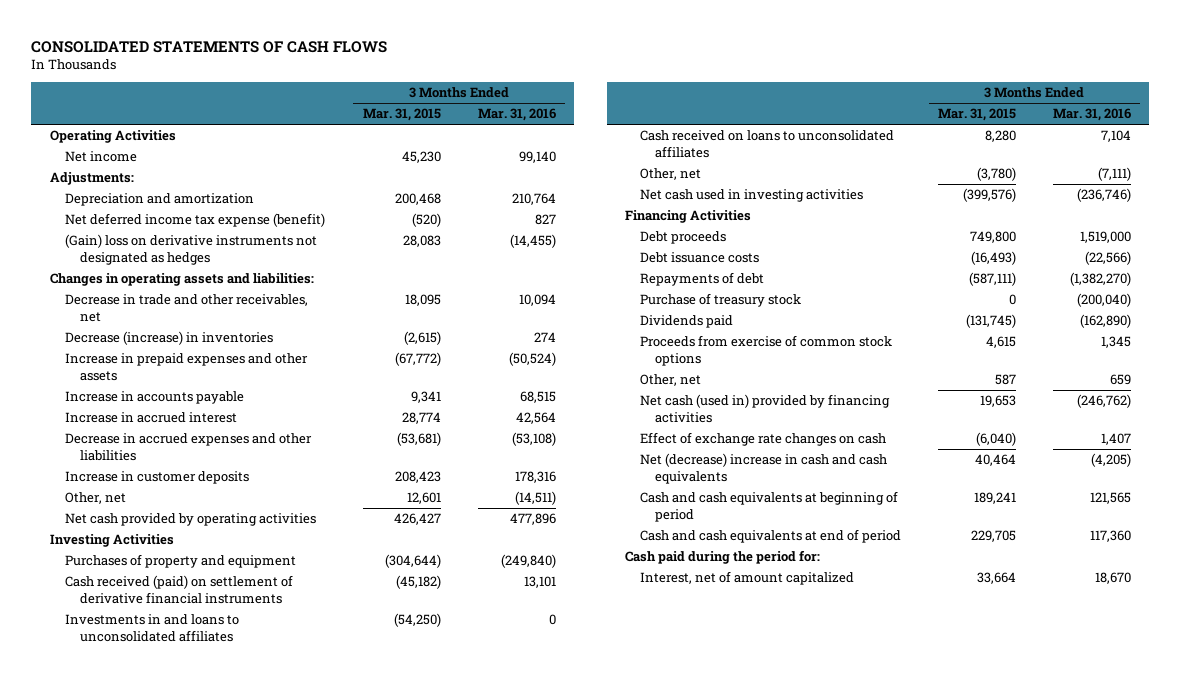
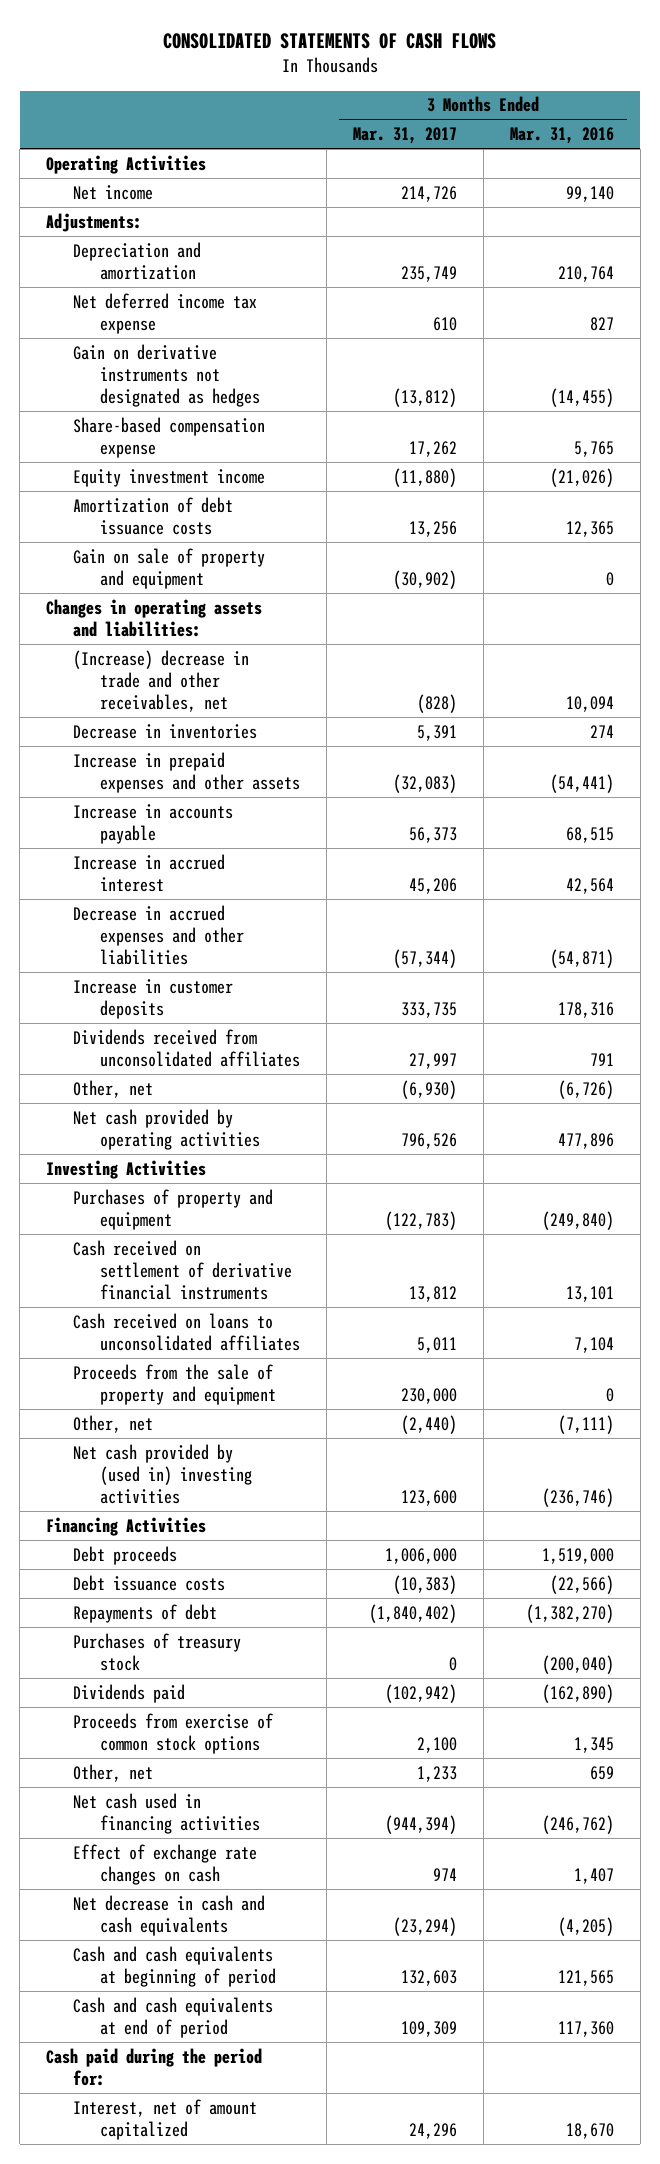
[362,108,441,122] Mar. 31, 2015 -> none
none -> [352,127,457,145] Mar. 31, 2017
[64,213,325,228] Net deferred income tax expense (benefit) -> [72,292,257,334] Net deferred income tax expense
[64,234,317,265] (Gain) loss on derivative instruments not designated as hedges -> [72,343,260,407] Gain on derivative instruments not designated as hedges
none -> [72,416,265,458] Share-based compensation expense
none -> [72,468,265,487] Equity investment income
none -> [72,496,233,535] Amortization of debt issuance costs
none -> [72,547,265,589] Gain on sale of property and equipment
[64,294,308,322] Decrease in trade and other receivables, net -> [72,649,249,712] (Increase) decrease in trade and other receivables, net
[64,331,273,346] Decrease (increase) in inventories -> [72,723,257,739] Decrease in inventories
[508,352,556,367] (50,524) -> [549,773,614,793] (54,441)
[511,432,556,447] (53,108) -> [549,948,614,968] (54,871)
none -> [72,1028,300,1067] Dividends received from unconsolidated affiliates
[514,491,556,506] (14,511) -> [557,1079,614,1099] (6,726)
[64,614,239,642] Investments in and loans to unconsolidated affiliates -> none
[64,575,293,604] Cash received (paid) on settlement of derivative financial instruments -> [72,1239,292,1300] Cash received on settlement of derivative financial instruments
none -> [72,1363,276,1405] Proceeds from the sale of property and equipment
[639,189,863,203] Net cash used in investing activities -> [72,1443,252,1504] Net cash provided by (used in) investing activities
[639,293,801,308] Purchase of treasury stock -> [72,1632,241,1671] Purchases of treasury stock
[639,394,890,423] Net cash (used in) provided by financing activities -> [72,1792,260,1834] Net cash used in financing activities
[639,453,887,484] Net (decrease) increase in cash and cash equivalents -> [72,1894,265,1936] Net decrease in cash and cash equivalents

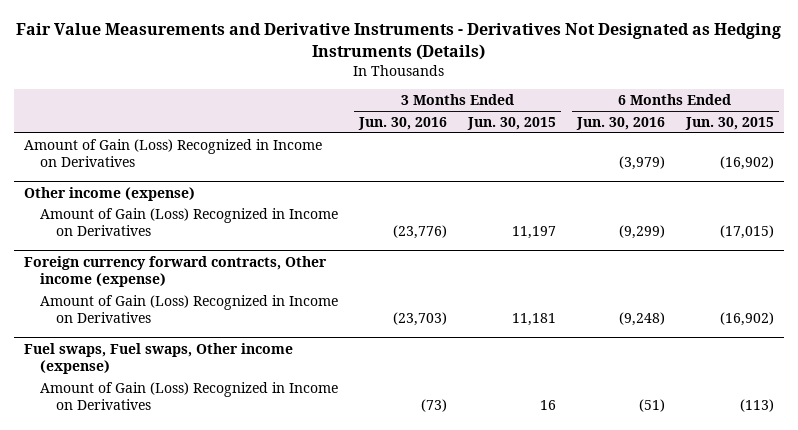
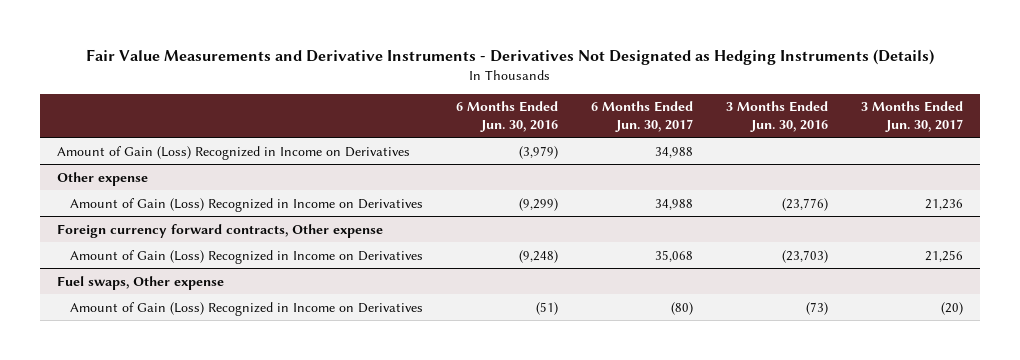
[466,117,556,131] Jun. 30, 2015 -> none
[684,117,774,131] Jun. 30, 2015 -> none
none -> [591,101,694,132] 6 Months Ended Jun. 30, 2017
none -> [861,101,964,132] 3 Months Ended Jun. 30, 2017
[24,186,196,201] Other income (expense) -> [56,171,148,186] Other expense
[24,255,328,287] Foreign currency forward contracts, Other income (expense) -> [56,223,383,238] Foreign currency forward contracts, Other expense
[24,342,294,374] Fuel swaps, Fuel swaps, Other income (expense) -> [56,275,224,290] Fuel swaps, Other expense

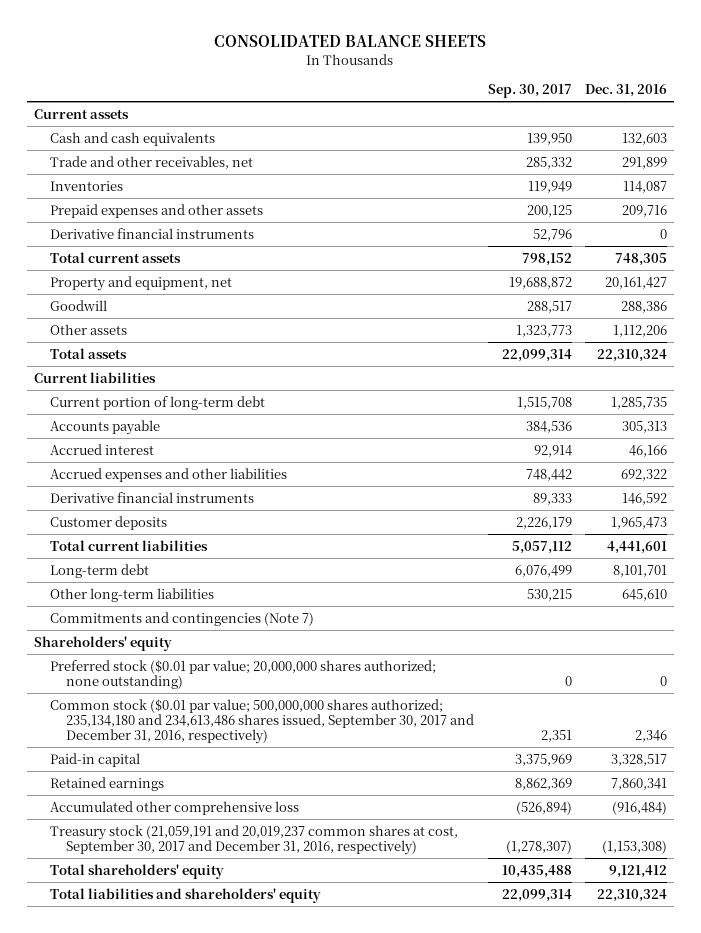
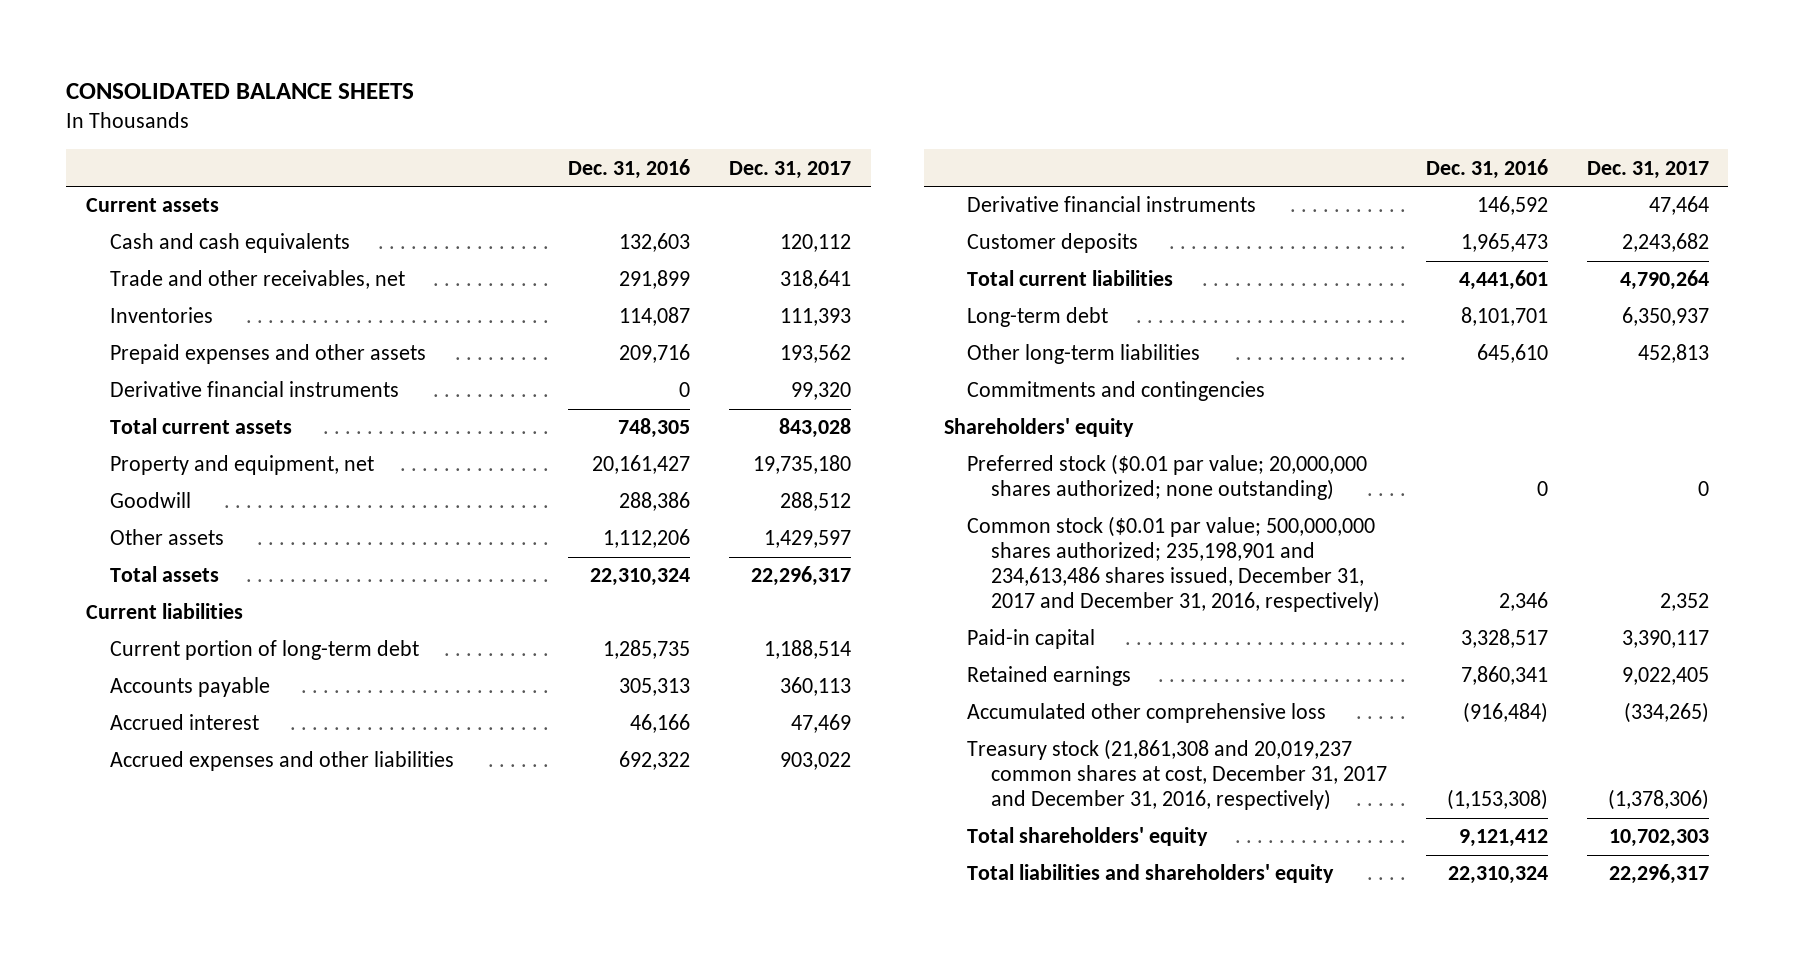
[487,84,572,99] Sep. 30, 2017 -> none
none -> [729,160,852,179] Dec. 31, 2017
[49,611,314,626] Commitments and contingencies (Note 7) -> [967,381,1266,402] Commitments and contingencies
[49,698,475,745] Common stock ($0.01 par value; 500,000,000 shares authorized; 235,134,180 and 234,613,486 shares issued, September 30, 2017 and December 31, 2016, respectively) -> [967,516,1380,613] Common stock ($0.01 par value; 500,000,000 shares authorized; 235,198,901 and 234,613,486 shares issued, December 31, 2017 and December 31, 2016, respectively)
[49,824,458,855] Treasury stock (21,059,191 and 20,019,237 common shares at cost, September 30, 2017 and December 31, 2016, respectively) -> [967,739,1387,811] Treasury stock (21,861,308 and 20,019,237 common shares at cost, December 31, 2017 and December 31, 2016, respectively)

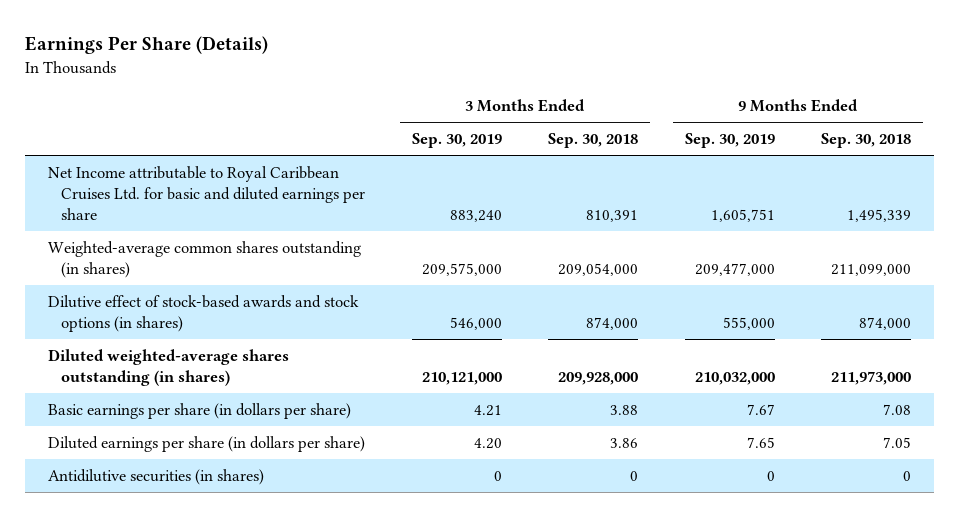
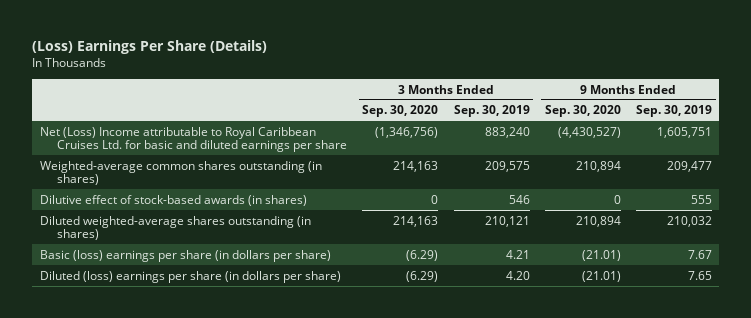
[24,36,268,55] Earnings Per Share (Details) -> [31,39,267,54] (Loss) Earnings Per Share (Details)
[548,133,639,149] Sep. 30, 2018 -> none
[821,133,912,149] Sep. 30, 2018 -> none
none -> [362,105,439,118] Sep. 30, 2020
none -> [544,105,621,118] Sep. 30, 2020
[47,468,264,485] Antidilutive securities (in shares) -> none
[47,165,366,220] Net Income attributable to Royal Caribbean Cruises Ltd. for basic and diluted earnings per share -> [39,126,348,153] Net (Loss) Income attributable to Royal Caribbean Cruises Ltd. for basic and diluted earnings per share
[421,262,502,276] 209,575,000 -> [484,160,530,172] 209,575
[694,262,775,276] 209,477,000 -> [666,160,712,172] 209,477
[47,294,359,332] Dilutive effect of stock-based awards and stock options (in shares) -> [39,194,307,206] Dilutive effect of stock-based awards (in shares)
[449,316,502,330] 546,000 -> [508,194,530,204] 546
[722,316,775,330] 555,000 -> [690,194,712,204] 555
[421,371,502,385] 210,121,000 -> [484,215,530,227] 210,121
[694,371,775,385] 210,032,000 -> [666,215,712,227] 210,032
[47,402,351,419] Basic earnings per share (in dollars per share) -> [39,249,331,262] Basic (loss) earnings per share (in dollars per share)
[47,435,365,452] Diluted earnings per share (in dollars per share) -> [39,270,341,283] Diluted (loss) earnings per share (in dollars per share)

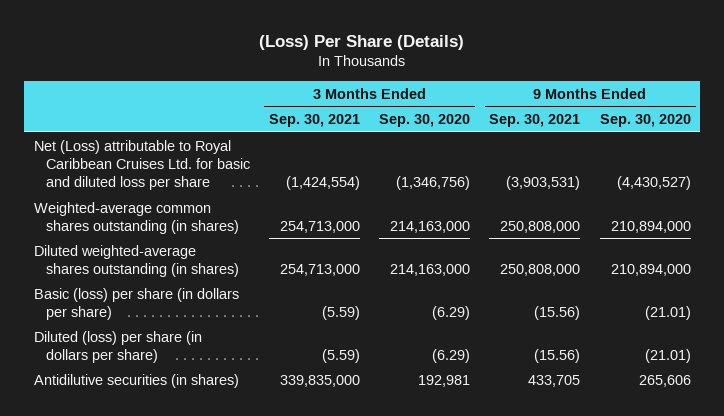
[31,39,267,54] (Loss) Earnings Per Share (Details) -> [259,34,465,50] (Loss) Per Share (Details)
[453,105,530,118] Sep. 30, 2019 -> none
[635,105,712,118] Sep. 30, 2019 -> none
none -> [268,113,360,127] Sep. 30, 2021
none -> [489,113,581,127] Sep. 30, 2021
[39,194,307,206] Dilutive effect of stock-based awards (in shares) -> none
[39,126,348,153] Net (Loss) Income attributable to Royal Caribbean Cruises Ltd. for basic and diluted earnings per share -> [33,139,250,190] Net (Loss) attributable to Royal Caribbean Cruises Ltd. for basic and diluted loss per share
[393,160,439,172] 214,163 -> [390,220,471,233] 214,163,000
[575,160,621,172] 210,894 -> [610,220,691,233] 210,894,000
[393,215,439,227] 214,163 -> [390,263,471,276] 214,163,000
[575,215,621,227] 210,894 -> [610,263,691,276] 210,894,000
[39,249,331,262] Basic (loss) earnings per share (in dollars per share) -> [33,287,239,320] Basic (loss) per share (in dollars per share)
[39,270,341,283] Diluted (loss) earnings per share (in dollars per share) -> [33,330,202,363] Diluted (loss) per share (in dollars per share)
none -> [33,373,239,388] Antidilutive securities (in shares)

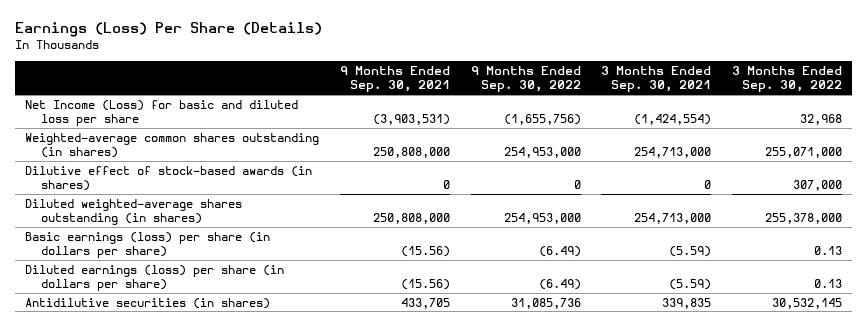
[259,34,465,50] (Loss) Per Share (Details) -> [14,22,322,38] Earnings (Loss) Per Share (Details)
[379,113,471,127] Sep. 30, 2020 -> none
[599,113,691,127] Sep. 30, 2020 -> none
none -> [470,65,581,93] 9 Months Ended Sep. 30, 2022
none -> [732,65,843,93] 3 Months Ended Sep. 30, 2022
[33,139,250,190] Net (Loss) attributable to Royal Caribbean Cruises Ltd. for basic and diluted loss per share -> [25,99,299,127] Net Income (Loss) for basic and diluted loss per share
none -> [25,165,313,192] Dilutive effect of stock-based awards (in shares)
[33,287,239,320] Basic (loss) per share (in dollars per share) -> [25,231,271,259] Basic earnings (loss) per share (in dollars per share)
[33,330,202,363] Diluted (loss) per share (in dollars per share) -> [25,264,285,292] Diluted earnings (loss) per share (in dollars per share)
[279,374,360,387] 339,835,000 -> [662,297,712,309] 339,835

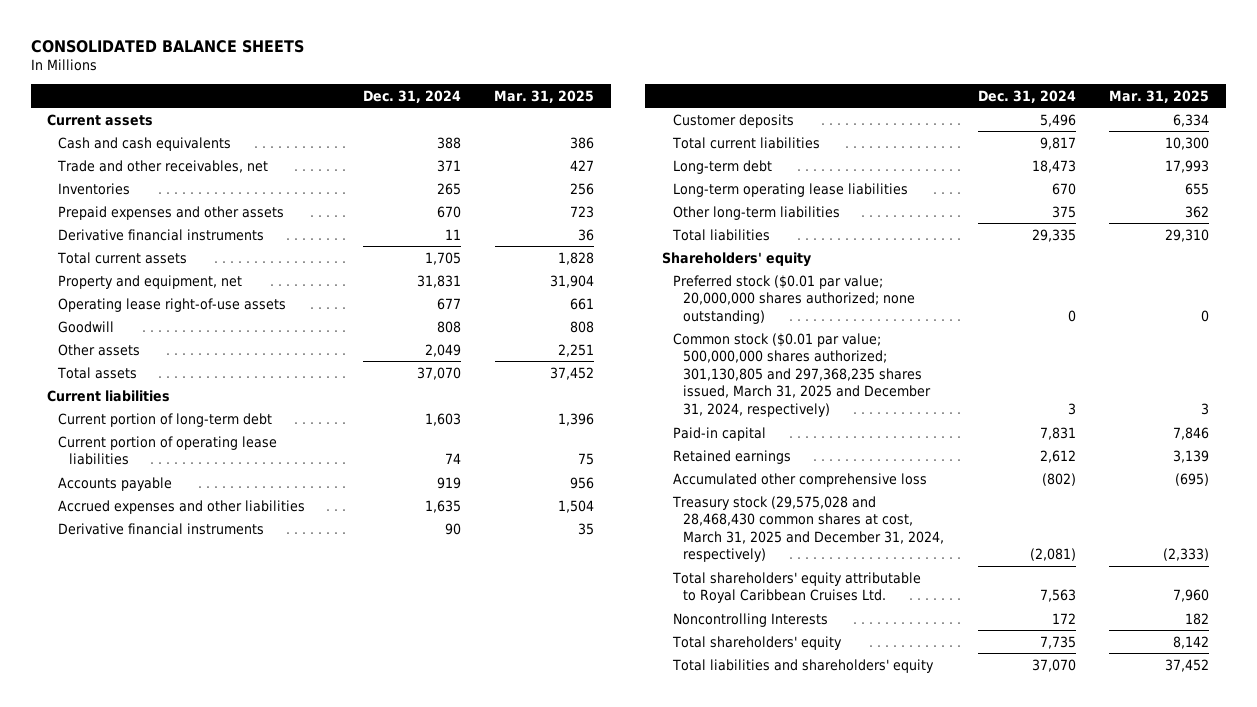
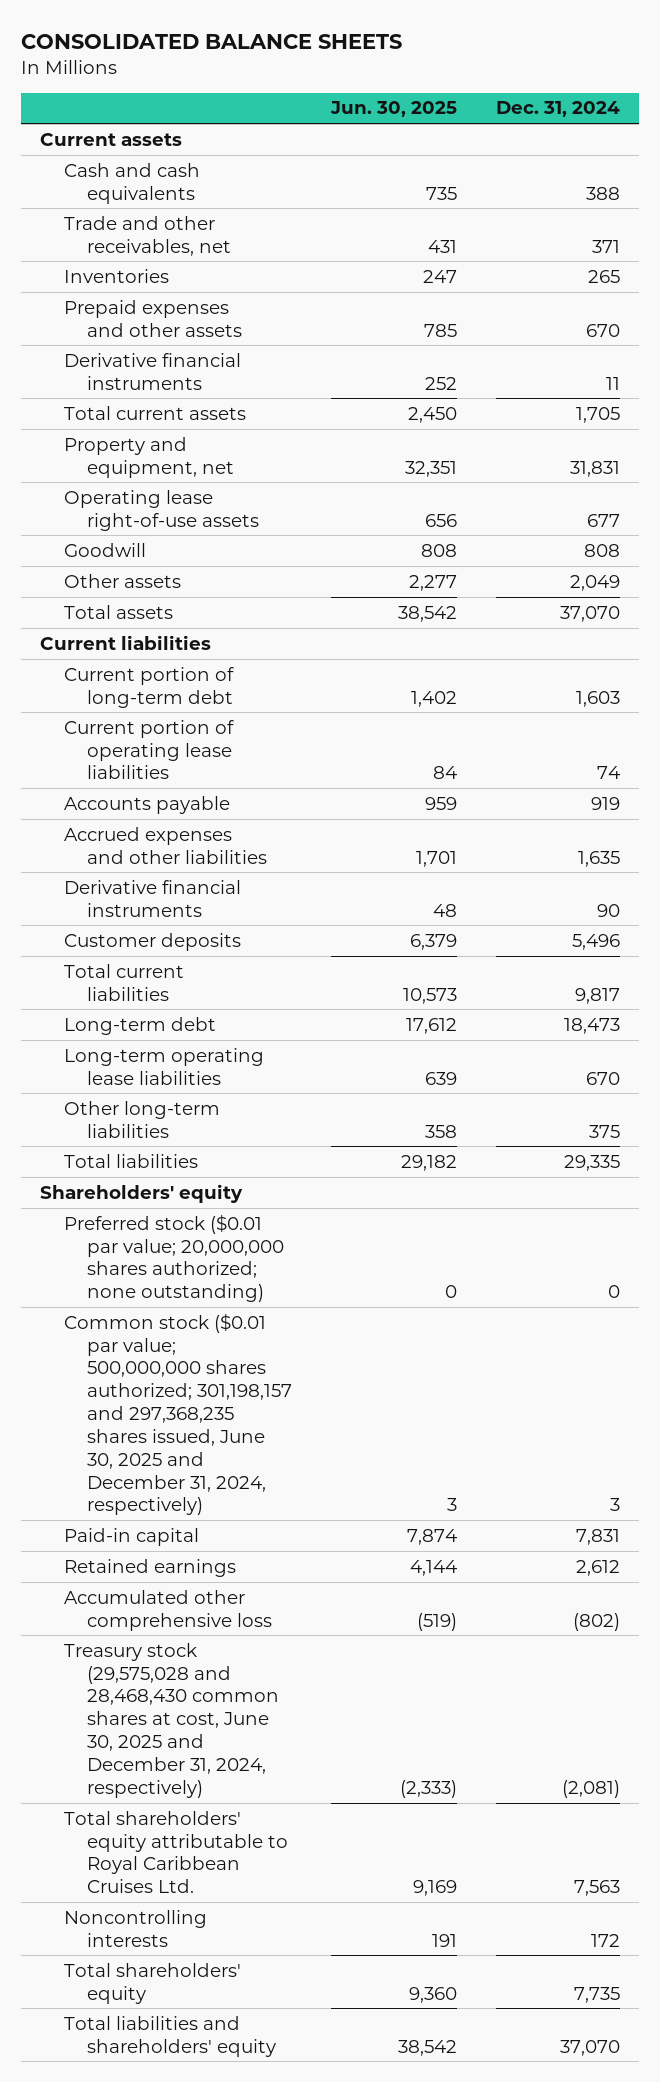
[494,89,595,103] Mar. 31, 2025 -> none
none -> [329,101,457,118] Jun. 30, 2025
[672,332,932,417] Common stock ($0.01 par value; 500,000,000 shares authorized; 301,130,805 and 297,368,235 shares issued, March 31, 2025 and December 31, 2024, respectively) -> [63,1312,293,1516] Common stock ($0.01 par value; 500,000,000 shares authorized; 301,198,157 and 297,368,235 shares issued, June 30, 2025 and December 31, 2024, respectively)
[671,495,945,563] Treasury stock (29,575,028 and 28,468,430 common shares at cost, March 31, 2025 and December 31, 2024, respectively) -> [63,1642,280,1798] Treasury stock (29,575,028 and 28,468,430 common shares at cost, June 30, 2025 and December 31, 2024, respectively)
[672,612,828,627] Noncontrolling Interests -> [63,1909,207,1947] Noncontrolling interests

